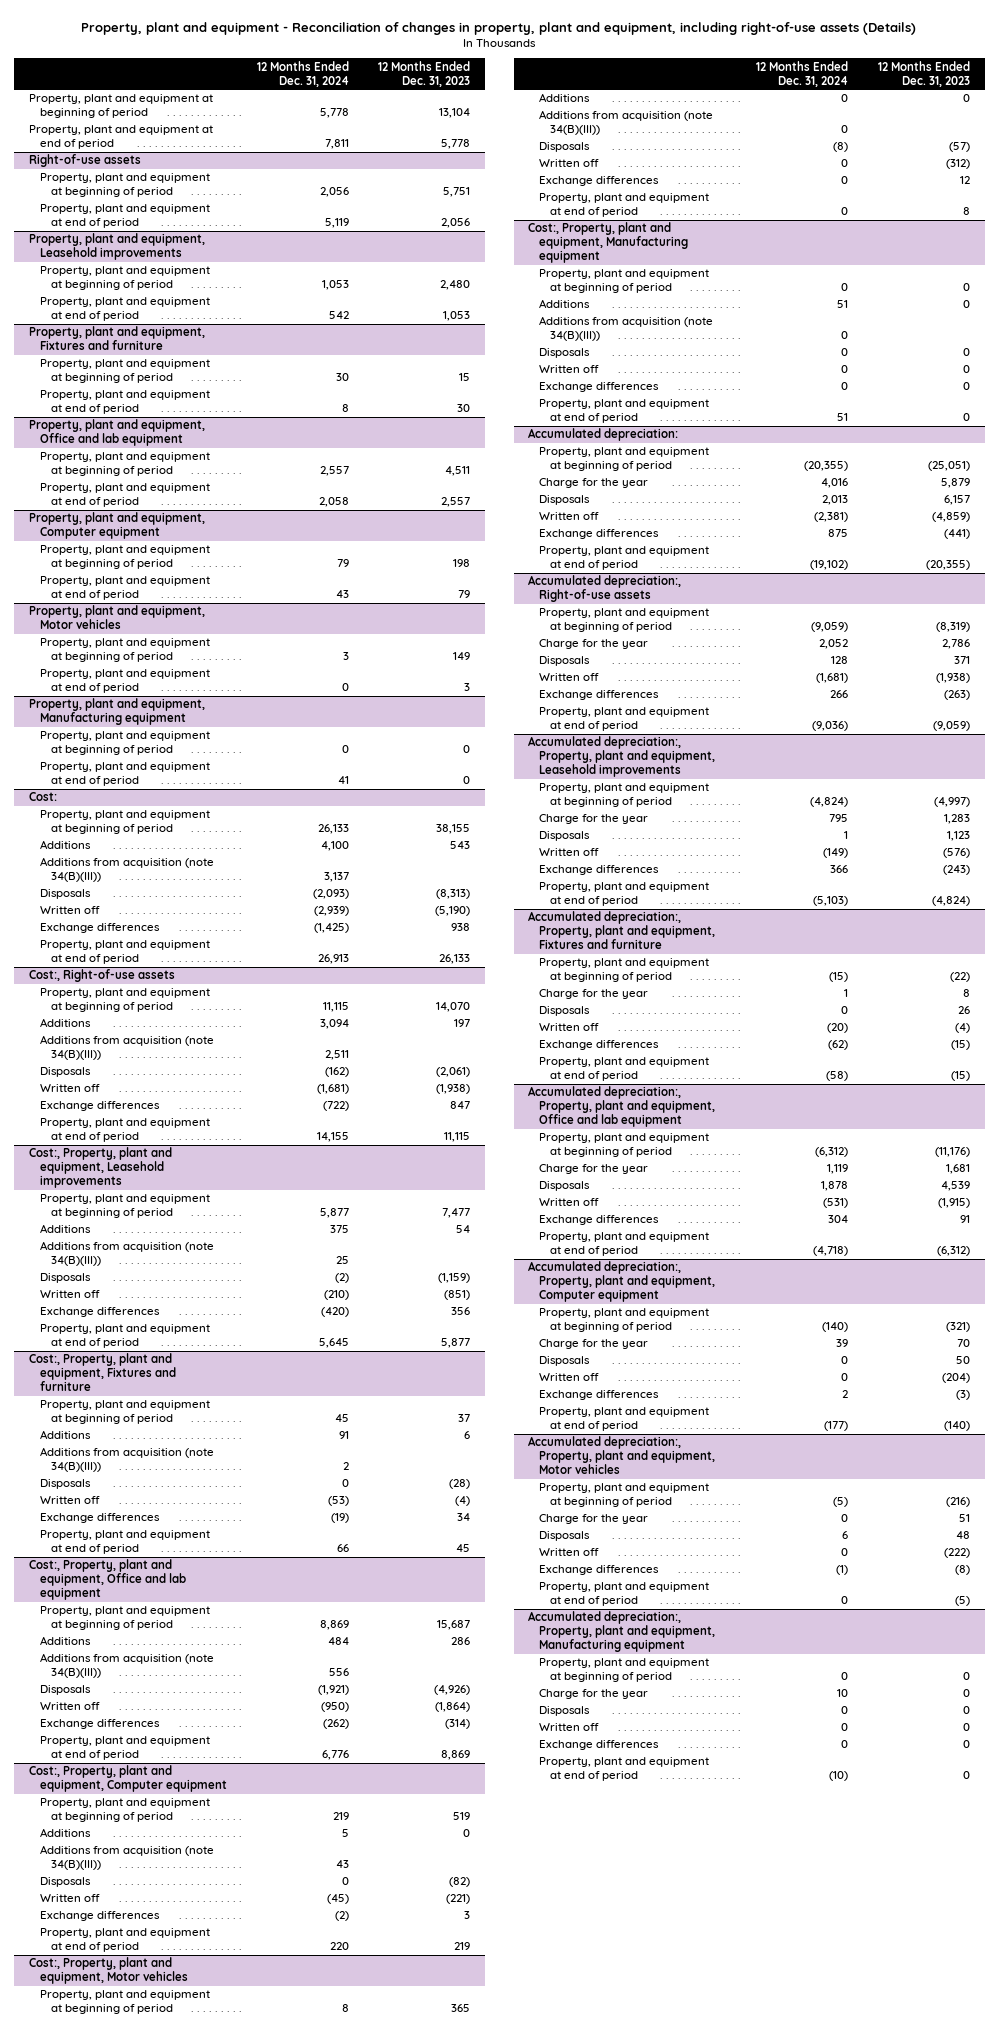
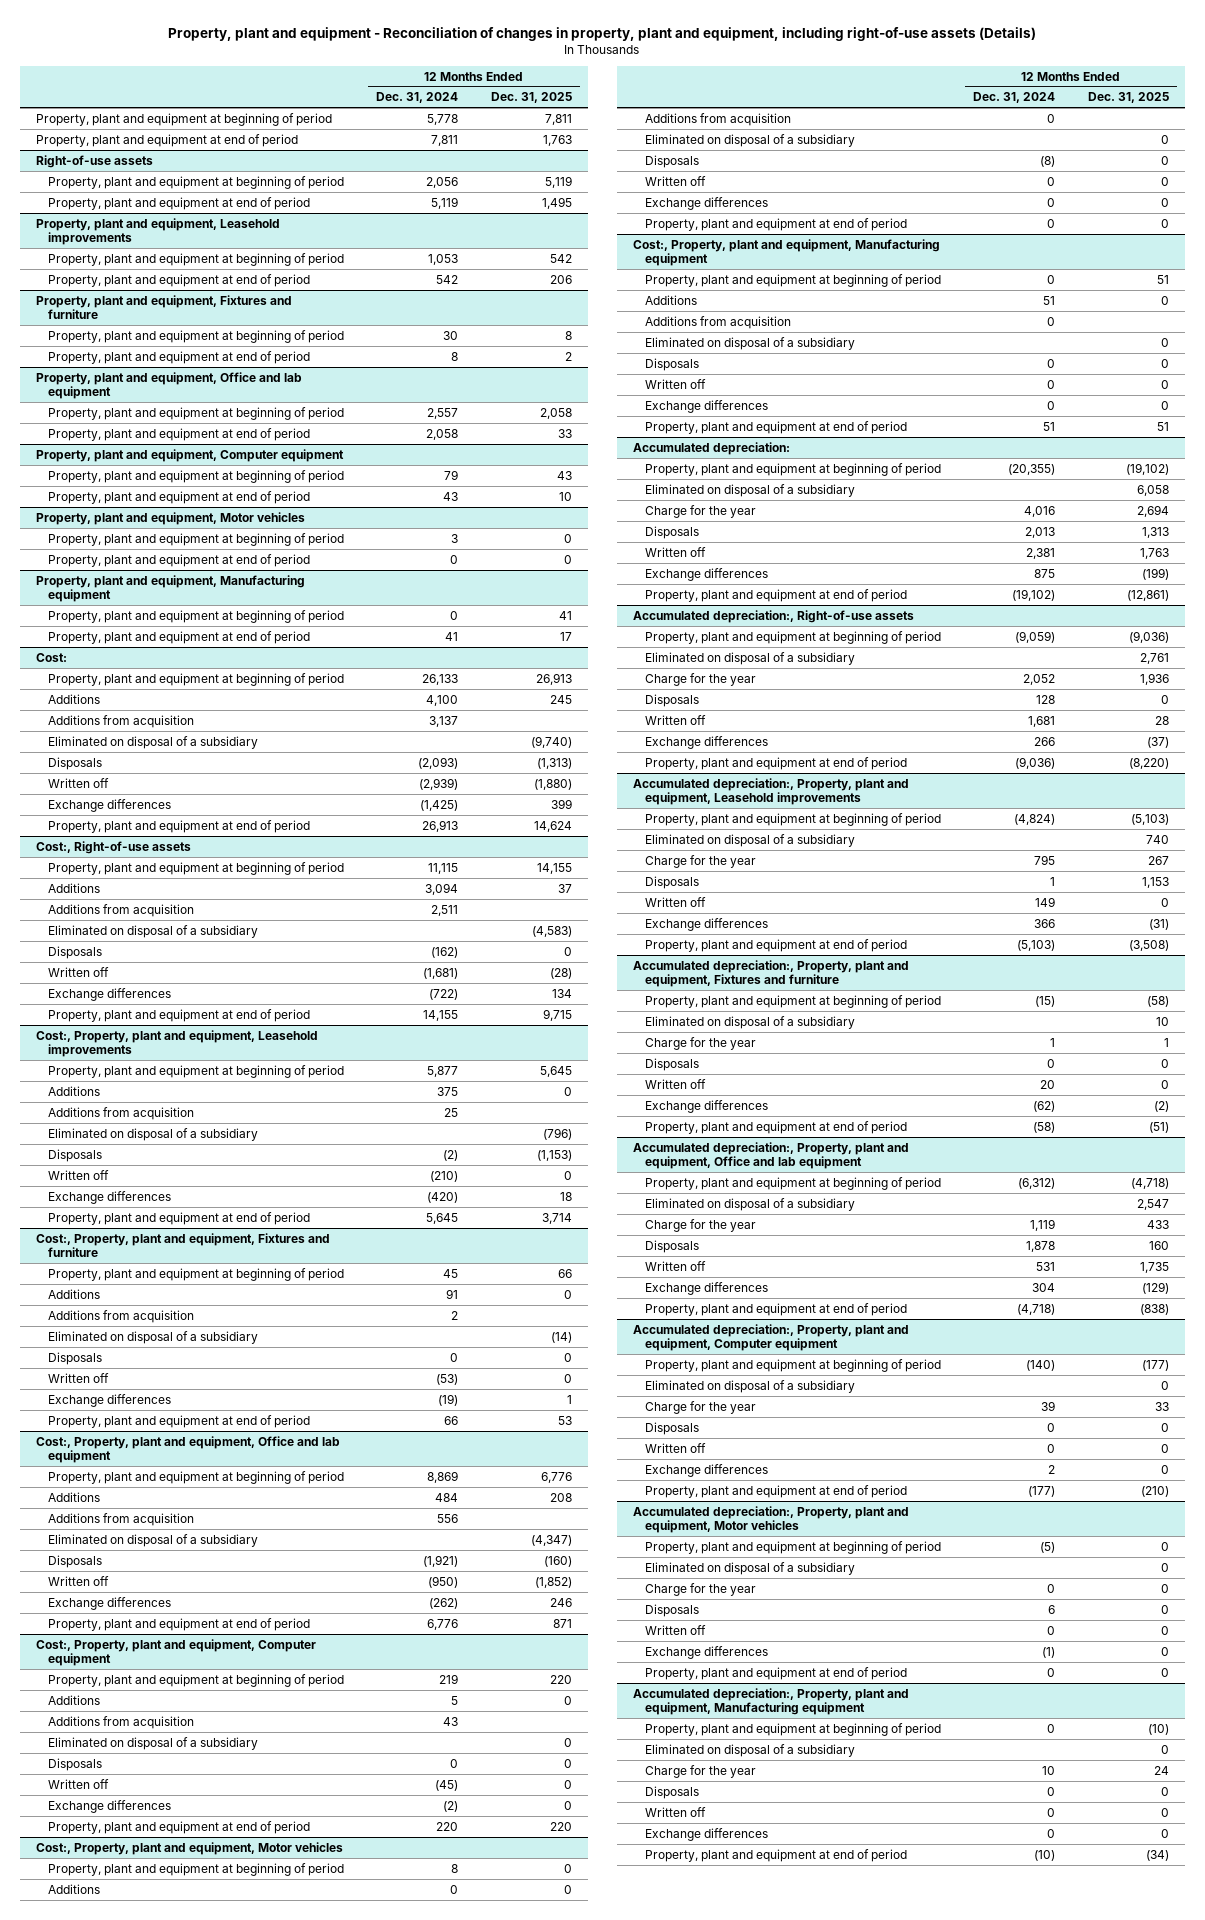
[378,60,471,87] 12 Months Ended Dec. 31, 2023 -> none
none -> [490,92,572,104] Dec. 31, 2025
[40,857,215,883] Additions from acquisition (note 34(B)(III)) -> [47,714,194,728] Additions from acquisition
none -> [47,735,258,749] Eliminated on disposal of a subsidiary
[40,1035,215,1061] Additions from acquisition (note 34(B)(III)) -> [47,903,194,917] Additions from acquisition
none -> [47,924,258,938] Eliminated on disposal of a subsidiary
[40,1241,215,1267] Additions from acquisition (note 34(B)(III)) -> [47,1106,194,1120] Additions from acquisition
none -> [47,1127,258,1141] Eliminated on disposal of a subsidiary
[40,1447,215,1473] Additions from acquisition (note 34(B)(III)) -> [47,1309,194,1323] Additions from acquisition
none -> [47,1330,258,1344] Eliminated on disposal of a subsidiary
[40,1653,215,1679] Additions from acquisition (note 34(B)(III)) -> [47,1512,194,1526] Additions from acquisition
none -> [47,1533,258,1547] Eliminated on disposal of a subsidiary
[40,1845,215,1871] Additions from acquisition (note 34(B)(III)) -> [47,1715,194,1729] Additions from acquisition
none -> [47,1736,258,1750] Eliminated on disposal of a subsidiary
[539,110,714,136] Additions from acquisition (note 34(B)(III)) -> [645,112,792,126] Additions from acquisition
none -> [645,133,856,147] Eliminated on disposal of a subsidiary
[539,316,714,342] Additions from acquisition (note 34(B)(III)) -> [645,315,792,329] Additions from acquisition
none -> [645,336,856,350] Eliminated on disposal of a subsidiary
none -> [645,483,856,497] Eliminated on disposal of a subsidiary
[814,512,849,523] (2,381) -> [1026,547,1056,559] 2,381
none -> [645,651,856,665] Eliminated on disposal of a subsidiary
[816,673,849,684] (1,681) -> [1028,715,1056,727] 1,681
none -> [645,833,856,847] Eliminated on disposal of a subsidiary
[823,848,849,859] (149) -> [1035,896,1056,907] 149
none -> [645,1015,856,1029] Eliminated on disposal of a subsidiary
[827,1023,849,1034] (20) -> [1040,1079,1056,1089] 20
none -> [645,1197,856,1211] Eliminated on disposal of a subsidiary
[823,1198,849,1209] (531) -> [1036,1261,1056,1271] 531
none -> [645,1379,856,1393] Eliminated on disposal of a subsidiary
none -> [645,1561,856,1575] Eliminated on disposal of a subsidiary
none -> [645,1743,856,1757] Eliminated on disposal of a subsidiary

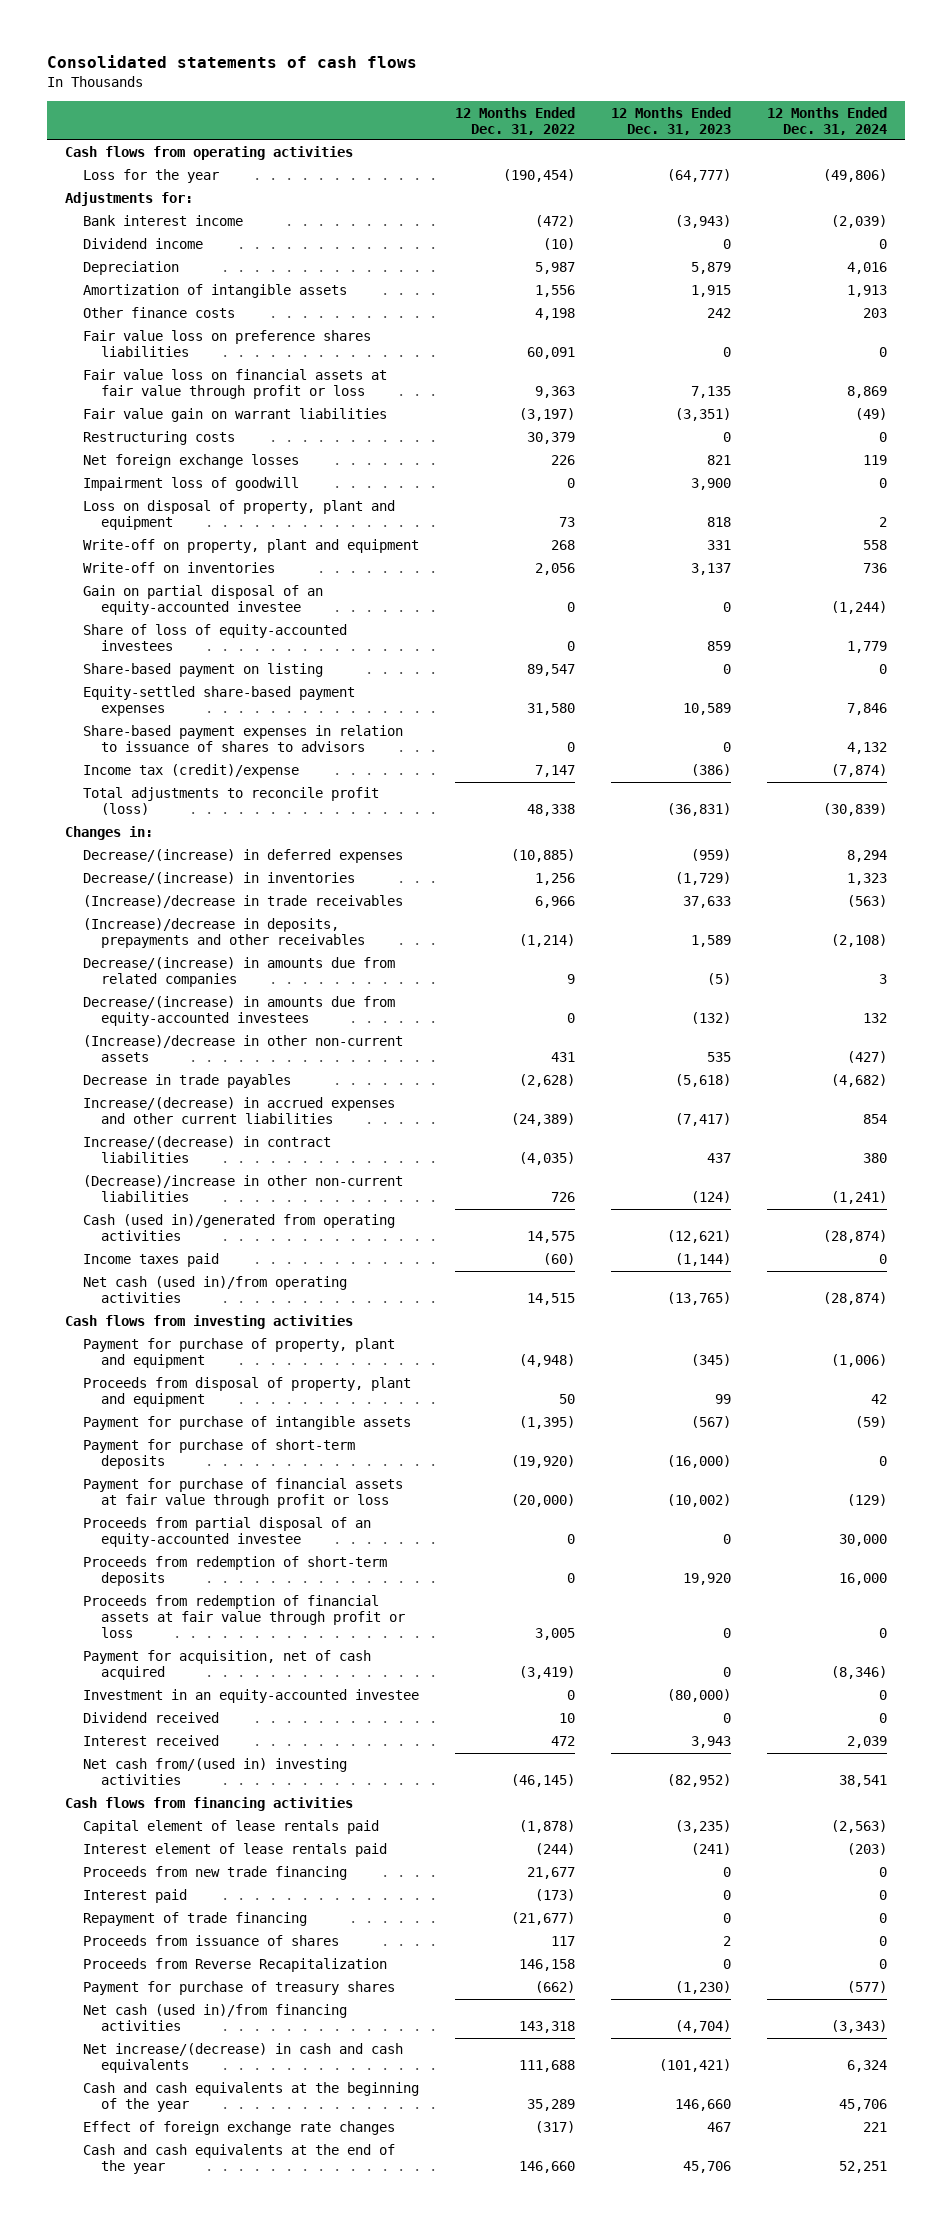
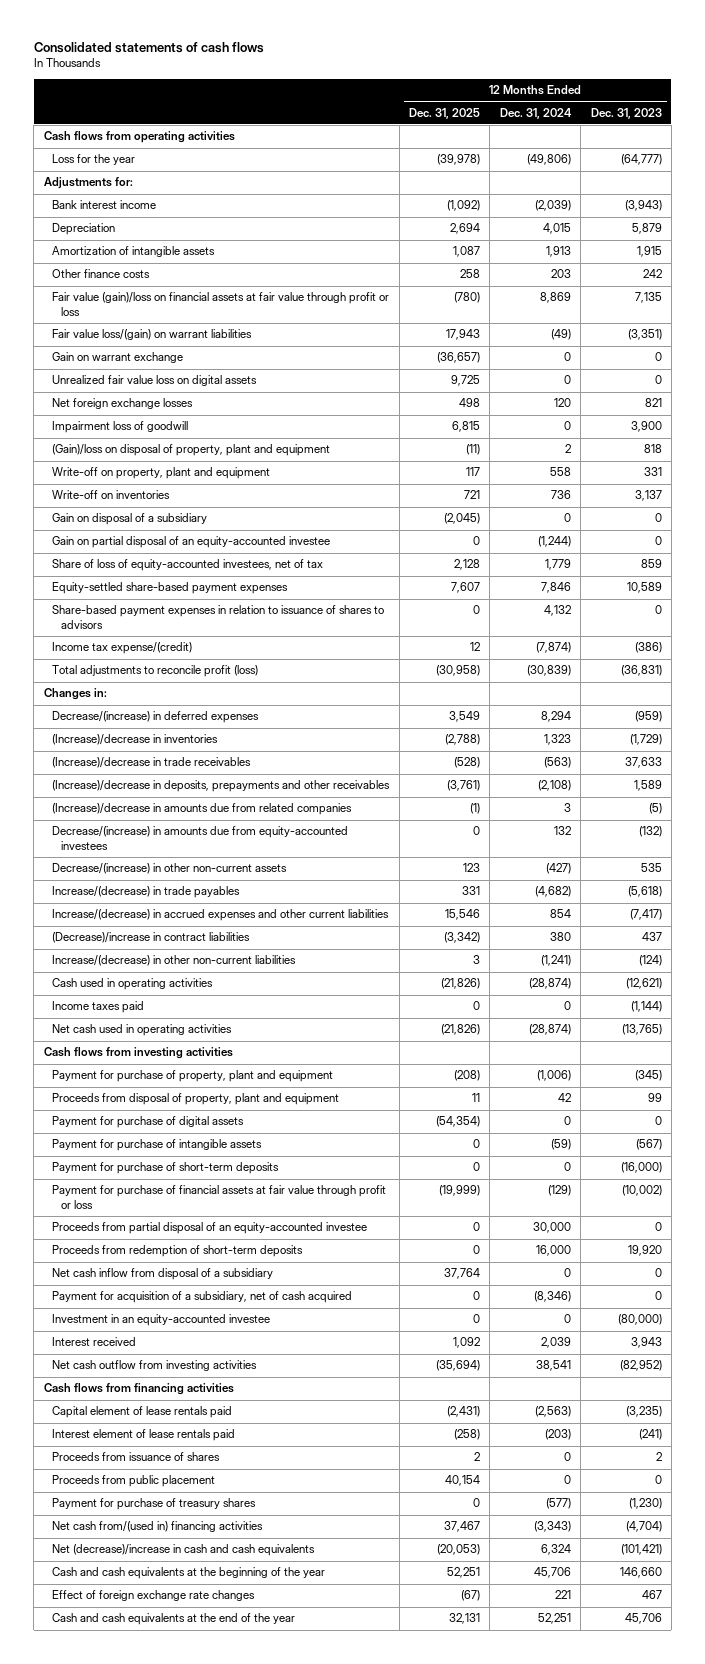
[455,106,576,135] 12 Months Ended Dec. 31, 2022 -> none
none -> [409,107,481,119] Dec. 31, 2025
[83,238,204,250] Dividend income -> none
[847,262,888,275] 4,016 -> [542,223,571,235] 4,015
[83,330,372,358] Fair value loss on preference shares liabilities -> none
[83,431,236,446] Restructuring costs -> none
[83,369,388,400] Fair value loss on financial assets at fair value through profit or loss -> [52,292,390,316] Fair value (gain)/loss on financial assets at fair value through profit or loss
[83,408,388,423] Fair value gain on warrant liabilities -> [52,329,253,341] Fair value loss/(gain) on warrant liabilities
none -> [52,352,184,364] Gain on warrant exchange
none -> [52,375,258,387] Unrealized fair value loss on digital assets
[863,455,888,466] 119 -> [553,398,571,408] 120
[83,500,396,531] Loss on disposal of property, plant and equipment -> [52,444,331,457] (Gain)/loss on disposal of property, plant and equipment
none -> [52,513,208,526] Gain on disposal of a subsidiary
[83,663,324,678] Share-based payment on listing -> none
[83,624,348,652] Share of loss of equity-accounted investees -> [52,559,324,572] Share of loss of equity-accounted investees, net of tax
[83,764,300,779] Income tax (credit)/expense -> [52,642,193,655] Income tax expense/(credit)
[83,872,356,886] Decrease/(increase) in inventories -> [52,734,219,746] (Increase)/decrease in inventories
[83,957,396,988] Decrease/(increase) in amounts due from related companies -> [52,803,353,816] (Increase)/decrease in amounts due from related companies
[83,1035,404,1063] (Increase)/decrease in other non-current assets -> [52,863,288,875] Decrease/(increase) in other non-current assets
[83,1074,292,1089] Decrease in trade payables -> [52,886,241,899] Increase/(decrease) in trade payables
[83,1136,332,1164] Increase/(decrease) in contract liabilities -> [52,932,251,944] (Decrease)/increase in contract liabilities
[83,1175,404,1203] (Decrease)/increase in other non-current liabilities -> [52,955,297,967] Increase/(decrease) in other non-current liabilities
[83,1214,396,1242] Cash (used in)/generated from operating activities -> [52,978,214,991] Cash used in operating activities
[83,1276,348,1304] Net cash (used in)/from operating activities -> [52,1024,233,1037] Net cash used in operating activities
none -> [52,1116,245,1129] Payment for purchase of digital assets
[83,1595,406,1639] Proceeds from redemption of financial assets at fair value through profit or loss -> none
none -> [52,1268,274,1281] Net cash inflow from disposal of a subsidiary
[83,1650,372,1681] Payment for acquisition, net of cash acquired -> [52,1291,353,1304] Payment for acquisition of a subsidiary, net of cash acquired
[83,1712,220,1724] Dividend received -> none
[83,1758,348,1786] Net cash from/(used in) investing activities -> [52,1360,258,1372] Net cash outflow from investing activities
[83,1866,348,1881] Proceeds from new trade financing -> none
[83,1889,188,1904] Interest paid -> none
[83,1912,308,1927] Repayment of trade financing -> none
[83,1958,388,1973] Proceeds from Reverse Recapitalization -> none
none -> [52,1475,216,1488] Proceeds from public placement
[83,2004,348,2032] Net cash (used in)/from financing activities -> [52,1521,264,1533] Net cash from/(used in) financing activities
[83,2043,404,2074] Net increase/(decrease) in cash and cash equivalents -> [52,1544,316,1557] Net (decrease)/increase in cash and cash equivalents

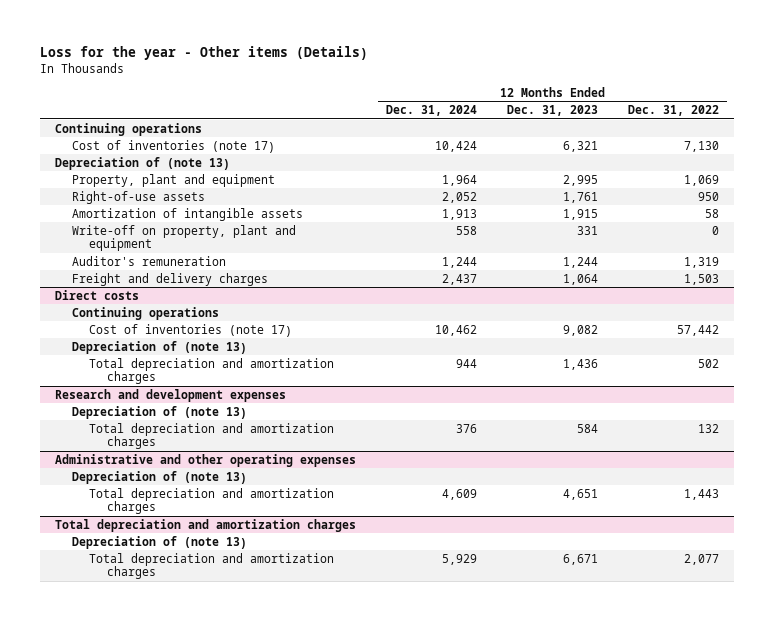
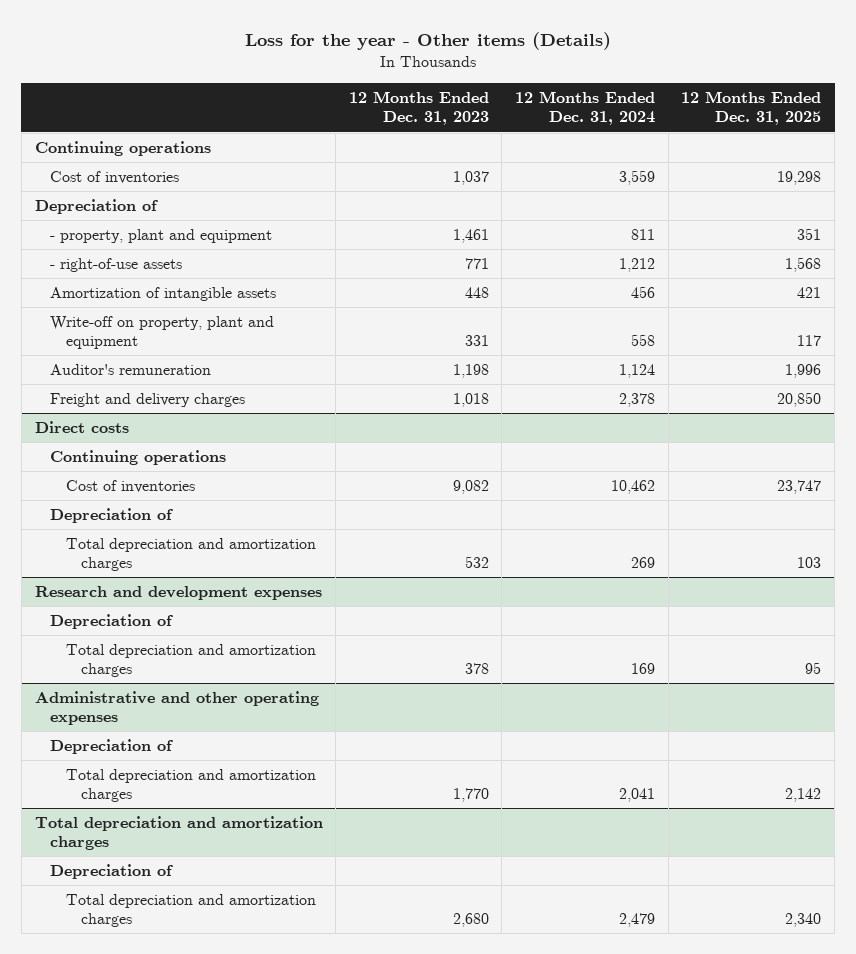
[628,105,720,117] Dec. 31, 2022 -> none
none -> [681,91,822,126] 12 Months Ended Dec. 31, 2025
[72,139,276,153] Cost of inventories (note 17) -> [50,171,180,185] Cost of inventories
[434,140,477,152] 10,424 -> [619,170,656,186] 3,559
[563,140,599,152] 6,321 -> [452,171,489,186] 1,037
[54,156,230,170] Depreciation of (note 13) -> [34,199,158,215] Depreciation of
[72,173,276,187] Property, plant and equipment -> [50,229,273,244] - property, plant and equipment
[441,174,477,186] 1,964 -> [631,229,656,241] 811
[563,174,599,186] 2,995 -> [452,229,489,244] 1,461
[72,190,206,204] Right-of-use assets -> [50,258,183,273] - right-of-use assets
[441,191,477,203] 2,052 -> [619,258,656,273] 1,212
[563,191,599,203] 1,761 -> [464,258,489,270] 771
[441,208,477,220] 1,913 -> [631,286,656,299] 456
[563,208,599,220] 1,915 -> [464,287,489,299] 448
[441,256,477,268] 1,244 -> [619,364,656,379] 1,124
[563,256,599,268] 1,244 -> [452,364,489,379] 1,198
[441,273,477,285] 2,437 -> [619,393,656,408] 2,378
[563,273,599,285] 1,064 -> [452,393,489,408] 1,018
[89,323,293,337] Cost of inventories (note 17) -> [65,480,195,494] Cost of inventories
[72,340,248,354] Depreciation of (note 13) -> [50,508,174,524] Depreciation of
[455,358,477,368] 944 -> [631,557,656,569] 269
[563,358,599,370] 1,436 -> [464,556,489,569] 532
[72,405,248,419] Depreciation of (note 13) -> [50,614,174,630] Depreciation of
[455,423,477,433] 376 -> [631,663,656,675] 169
[577,423,599,433] 584 -> [464,663,489,675] 378
[72,470,248,484] Depreciation of (note 13) -> [50,739,174,755] Depreciation of
[441,488,477,500] 4,609 -> [619,788,656,803] 2,041
[563,488,599,500] 4,651 -> [452,788,489,803] 1,770
[72,535,248,549] Depreciation of (note 13) -> [50,864,174,880] Depreciation of
[441,553,477,565] 5,929 -> [619,913,656,928] 2,479
[563,553,599,565] 6,671 -> [452,913,489,928] 2,680

